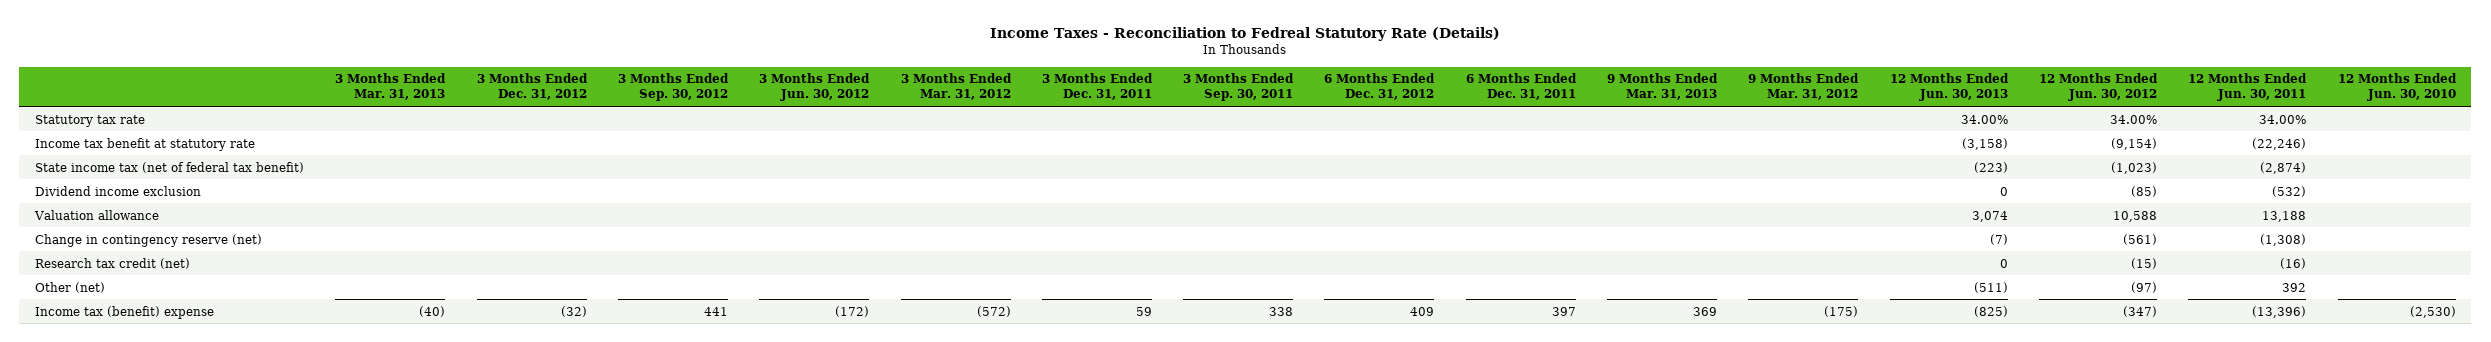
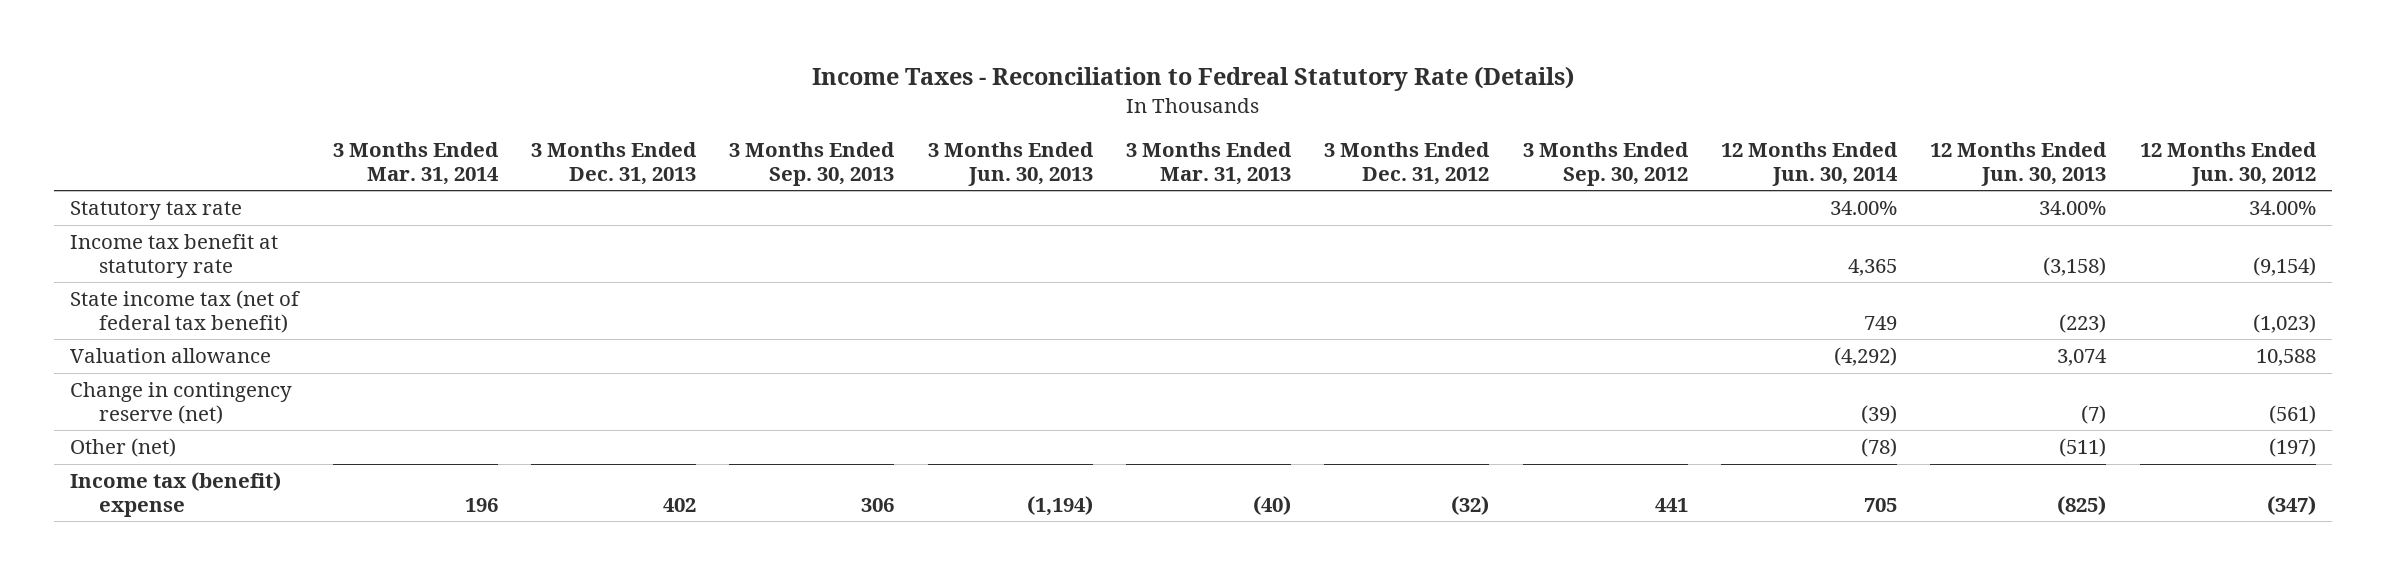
[759,73,871,102] 3 Months Ended Jun. 30, 2012 -> none
[900,73,1012,101] 3 Months Ended Mar. 31, 2012 -> none
[1041,73,1153,101] 3 Months Ended Dec. 31, 2011 -> none
[1183,73,1295,102] 3 Months Ended Sep. 30, 2011 -> none
[1324,73,1436,101] 6 Months Ended Dec. 31, 2012 -> none
[1465,73,1577,101] 6 Months Ended Dec. 31, 2011 -> none
[1607,73,1719,101] 9 Months Ended Mar. 31, 2013 -> none
[1748,73,1860,101] 9 Months Ended Mar. 31, 2012 -> none
[2188,73,2308,102] 12 Months Ended Jun. 30, 2011 -> none
[2337,73,2457,102] 12 Months Ended Jun. 30, 2010 -> none
none -> [332,142,499,185] 3 Months Ended Mar. 31, 2014
none -> [531,142,698,185] 3 Months Ended Dec. 31, 2013
none -> [729,142,896,186] 3 Months Ended Sep. 30, 2013
none -> [927,142,1094,186] 3 Months Ended Jun. 30, 2013
none -> [1721,142,1899,186] 12 Months Ended Jun. 30, 2014
[35,185,202,196] Dividend income exclusion -> none
[35,257,191,269] Research tax credit (net) -> none
[2130,281,2157,293] (97) -> [2268,438,2316,458] (197)

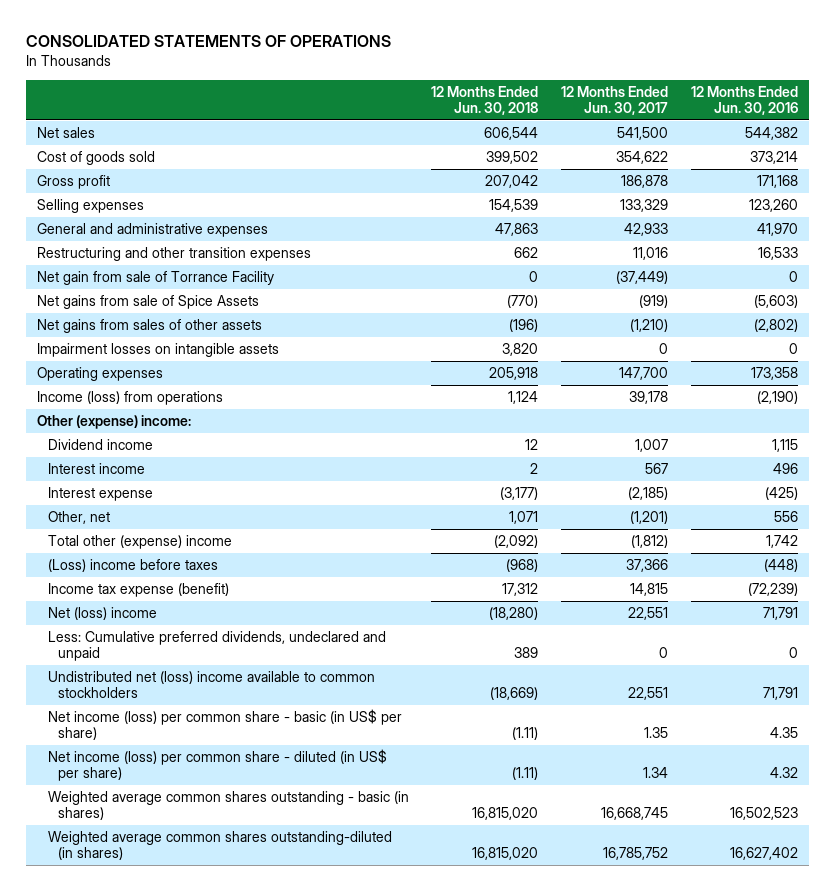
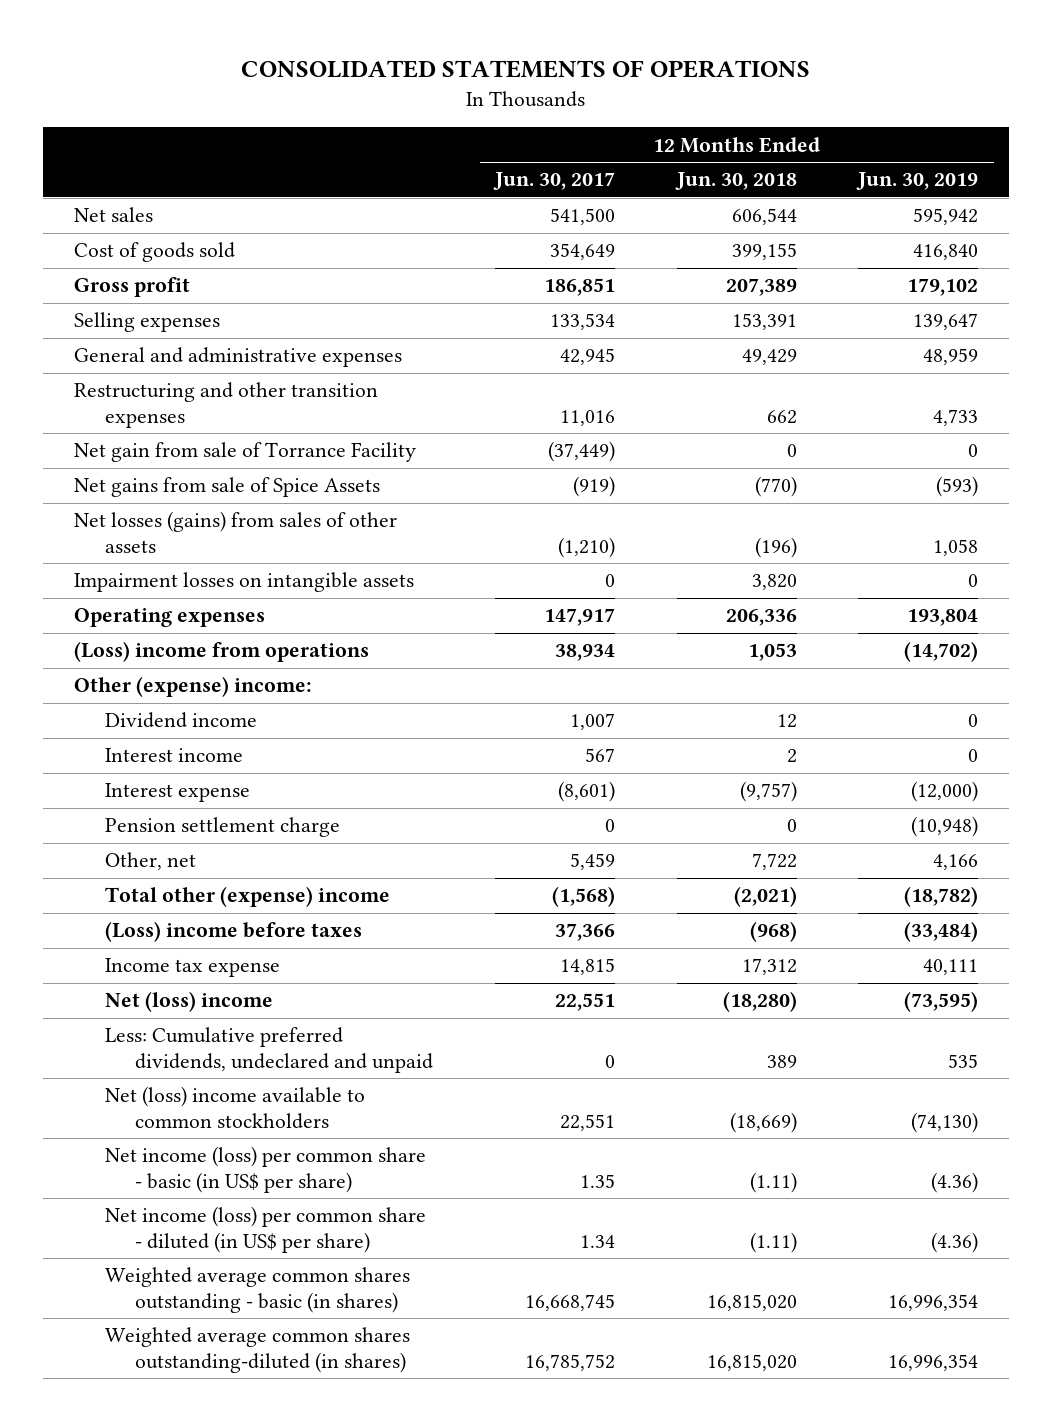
[690,85,798,115] 12 Months Ended Jun. 30, 2016 -> none
none -> [856,172,979,191] Jun. 30, 2019
[486,151,539,165] 399,502 -> [731,243,797,261] 399,155
[616,151,669,165] 354,622 -> [550,243,616,261] 354,649
[485,175,539,189] 207,042 -> [725,278,797,297] 207,389
[621,175,669,189] 186,878 -> [544,278,616,297] 186,851
[489,199,539,213] 154,539 -> [731,313,797,331] 153,391
[620,199,669,213] 133,329 -> [550,313,616,331] 133,534
[495,223,539,237] 47,863 -> [741,349,797,366] 49,429
[624,223,669,237] 42,933 -> [560,348,616,366] 42,945
[37,319,263,334] Net gains from sales of other assets -> [73,511,397,553] Net losses (gains) from sales of other assets
[489,367,539,381] 205,918 -> [725,609,797,627] 206,336
[619,367,669,381] 147,700 -> [544,608,616,627] 147,917
[37,391,224,406] Income (loss) from operations -> [73,641,369,663] (Loss) income from operations
[508,391,539,405] 1,124 -> [747,643,797,662] 1,053
[629,391,669,405] 39,178 -> [555,644,616,662] 38,934
[500,487,539,501] (3,177) -> [739,781,797,803] (9,757)
[628,487,669,501] (2,185) -> [558,781,616,803] (8,601)
none -> [104,817,340,838] Pension settlement charge
[509,511,539,525] 1,071 -> [751,853,797,871] 7,722
[630,511,669,525] (1,201) -> [570,853,616,871] 5,459
[494,535,539,549] (2,092) -> [733,886,797,908] (2,021)
[631,535,669,549] (1,812) -> [552,886,616,908] (1,568)
[47,583,229,598] Income tax expense (benefit) -> [104,958,280,978] Income tax expense
[47,671,375,699] Undistributed net (loss) income available to common stockholders -> [104,1086,365,1129] Net (loss) income available to common stockholders

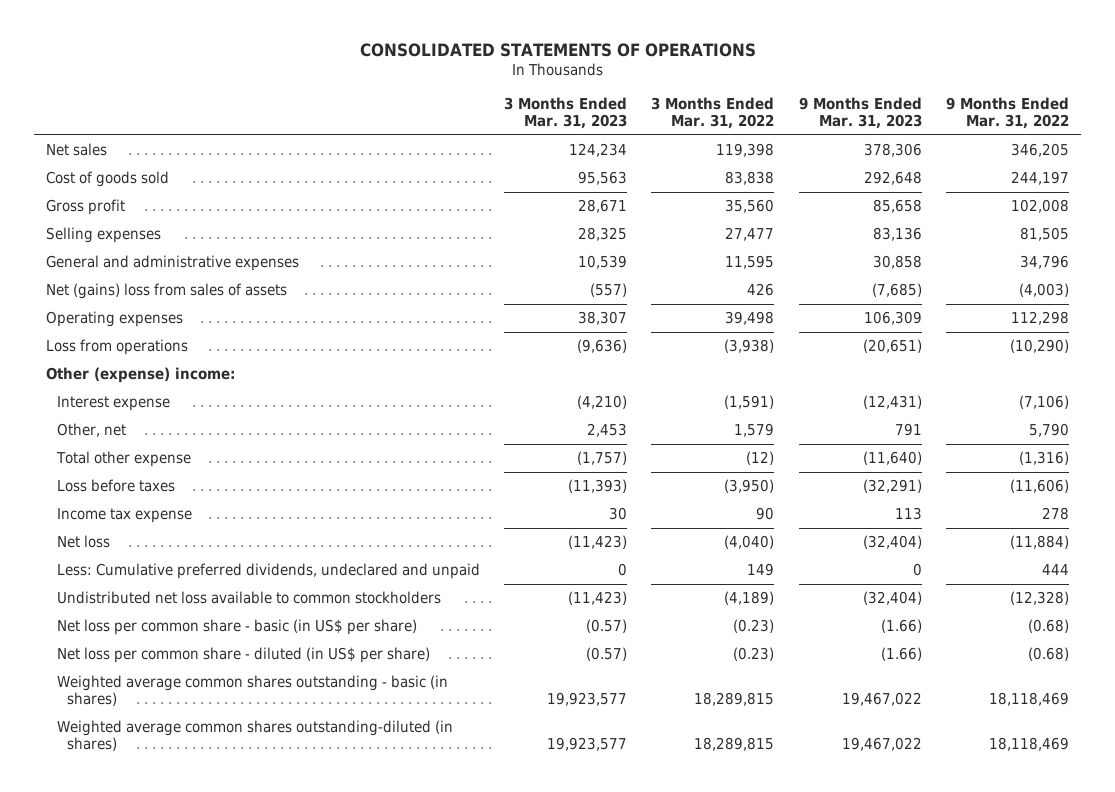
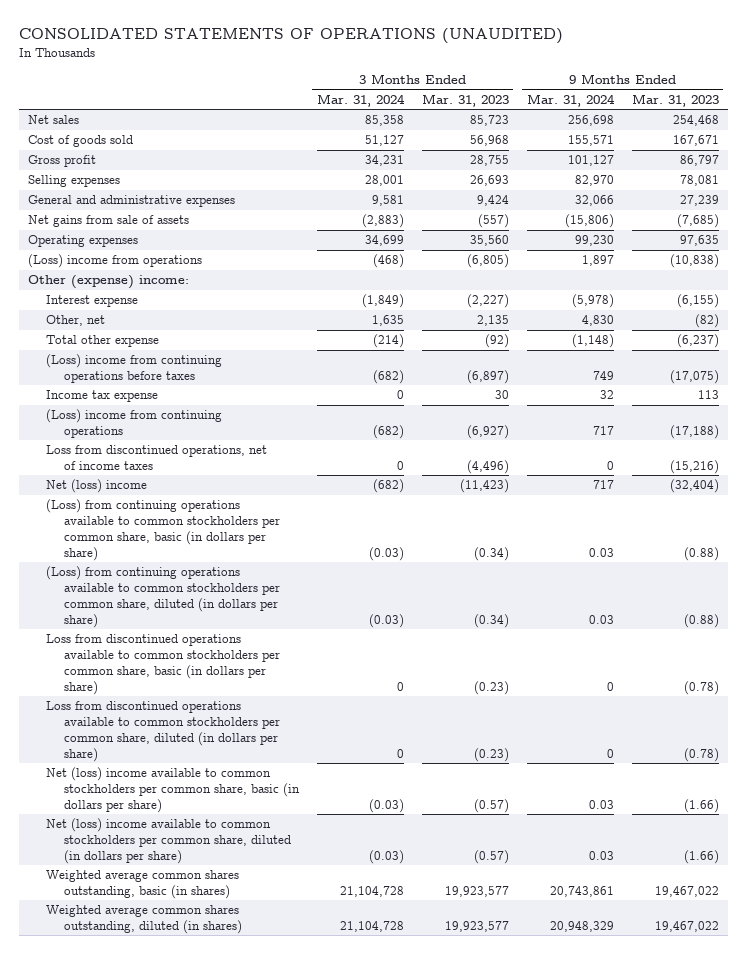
[359,43,756,58] CONSOLIDATED STATEMENTS OF OPERATIONS -> [18,28,563,45] CONSOLIDATED STATEMENTS OF OPERATIONS (UNAUDITED)
[651,96,775,129] 3 Months Ended Mar. 31, 2022 -> none
[945,96,1069,129] 9 Months Ended Mar. 31, 2022 -> none
none -> [316,93,405,107] Mar. 31, 2024
none -> [526,93,615,107] Mar. 31, 2024
[568,143,627,158] 124,234 -> [469,115,509,127] 85,723
[863,143,922,158] 378,306 -> [672,115,719,127] 254,468
[577,171,627,186] 95,563 -> [469,135,509,147] 56,968
[863,171,922,186] 292,648 -> [672,135,719,147] 167,671
[577,199,627,214] 28,671 -> [469,155,509,167] 28,755
[872,199,922,214] 85,658 -> [679,155,719,167] 86,797
[577,227,627,242] 28,325 -> [469,175,509,187] 26,693
[872,227,922,242] 83,136 -> [679,175,719,187] 78,081
[577,255,627,270] 10,539 -> [476,195,509,207] 9,424
[872,255,922,270] 30,858 -> [679,195,719,207] 27,239
[46,283,288,300] Net (gains) loss from sales of assets -> [27,215,189,228] Net gains from sale of assets
[577,311,627,326] 38,307 -> [469,235,509,247] 35,560
[863,311,922,326] 106,309 -> [679,235,719,247] 97,635
[46,339,189,356] Loss from operations -> [27,254,202,269] (Loss) income from operations
[576,339,627,354] (9,636) -> [466,254,509,269] (6,805)
[862,339,922,354] (20,651) -> [669,254,719,269] (10,838)
[576,395,627,410] (4,210) -> [466,294,509,309] (2,227)
[862,395,922,410] (12,431) -> [676,294,719,309] (6,155)
[586,423,627,438] 2,453 -> [476,315,509,327] 2,135
[894,423,922,437] 791 -> [694,314,719,329] (82)
[576,451,627,466] (1,757) -> [484,334,509,349] (92)
[862,451,922,466] (11,640) -> [676,334,719,349] (6,237)
[56,479,175,493] Loss before taxes -> [45,354,222,384] (Loss) income from continuing operations before taxes
[567,479,627,494] (11,393) -> [466,370,509,385] (6,897)
[862,479,922,494] (32,291) -> [669,370,719,385] (17,075)
[56,563,480,580] Less: Cumulative preferred dividends, undeclared and unpaid -> none
[56,591,441,605] Undistributed net loss available to common stockholders -> none
none -> [45,409,222,439] (Loss) income from continuing operations
none -> [45,445,267,471] Loss from discontinued operations, net of income taxes
[56,535,110,549] Net loss -> [45,479,147,494] Net (loss) income
none -> [45,499,280,562] (Loss) from continuing operations available to common stockholders per common share, basic (in dollars per share)
none -> [45,566,280,629] (Loss) from continuing operations available to common stockholders per common share, diluted (in dollars per share)
none -> [45,634,280,696] Loss from discontinued operations available to common stockholders per common share, basic (in dollars per share)
none -> [45,701,280,763] Loss from discontinued operations available to common stockholders per common share, diluted (in dollars per share)
[56,619,417,636] Net loss per common share - basic (in US$ per share) -> [45,767,300,814] Net (loss) income available to common stockholders per common share, basic (in dollars per share)
[56,647,430,664] Net loss per common share - diluted (in US$ per share) -> [45,818,291,865] Net (loss) income available to common stockholders per common share, diluted (in dollars per share)
[56,675,448,707] Weighted average common shares outstanding - basic (in shares) -> [45,870,239,900] Weighted average common shares outstanding, basic (in shares)
[56,720,453,752] Weighted average common shares outstanding-diluted (in shares) -> [45,905,242,935] Weighted average common shares outstanding, diluted (in shares)

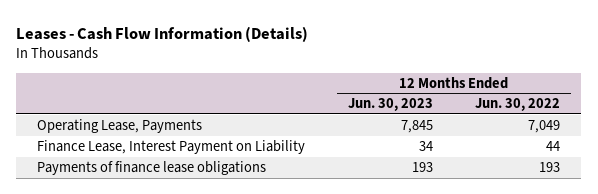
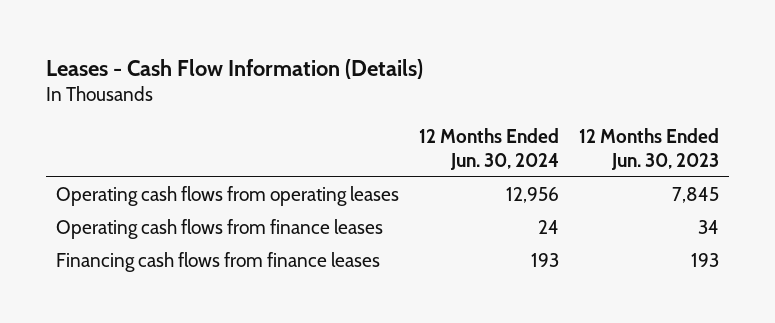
[475,98,561,112] Jun. 30, 2022 -> none
none -> [419,128,560,170] 12 Months Ended Jun. 30, 2024
[37,119,203,134] Operating Lease, Payments -> [56,186,400,207] Operating cash flows from operating leases
[37,140,306,155] Finance Lease, Interest Payment on Liability -> [56,219,384,240] Operating cash flows from finance leases
[37,161,267,176] Payments of finance lease obligations -> [56,252,381,273] Financing cash flows from finance leases

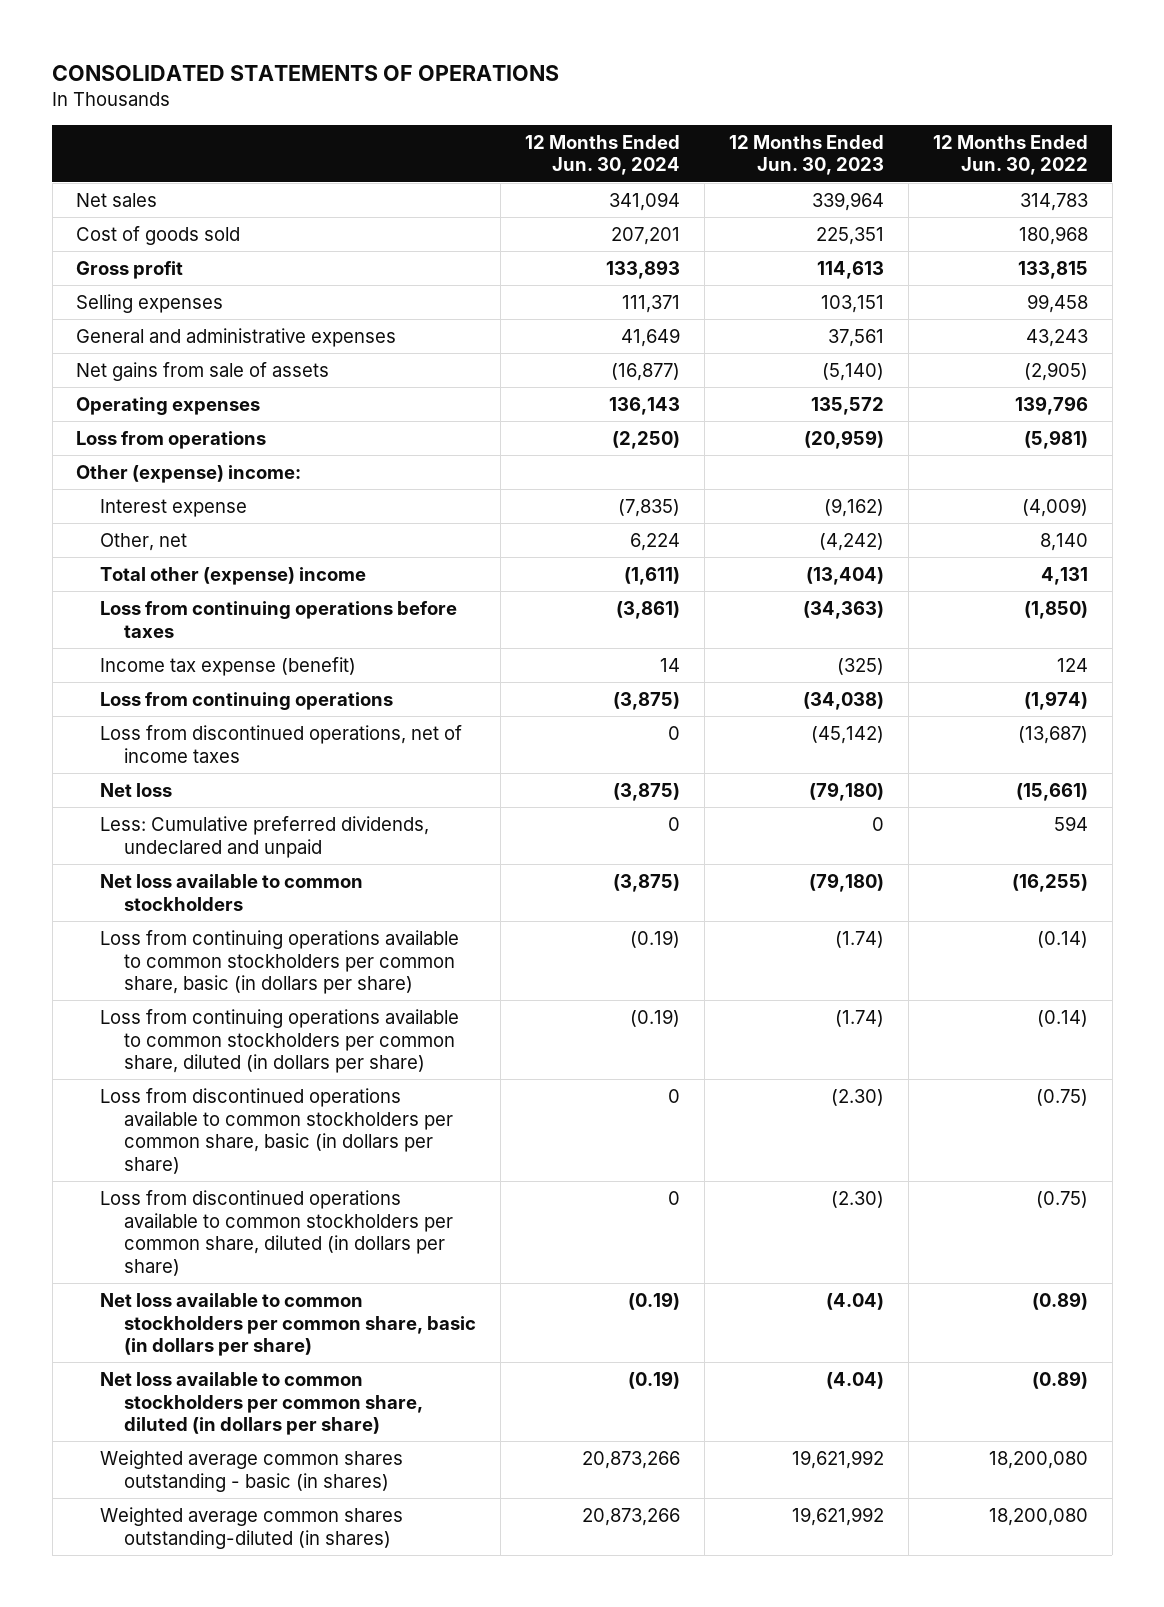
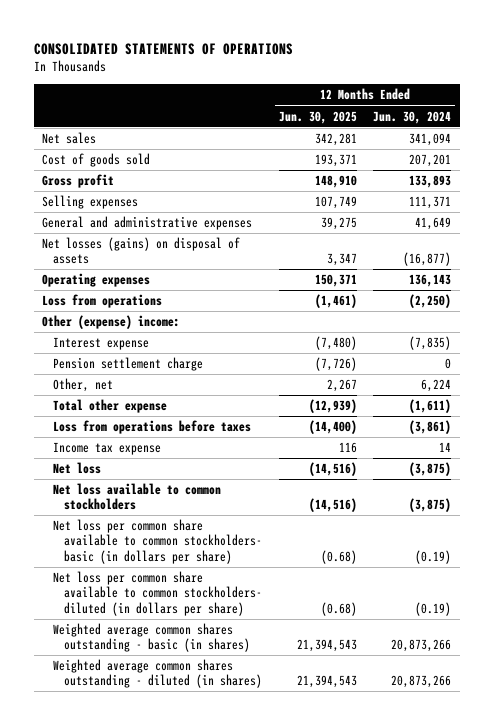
[729,134,885,176] 12 Months Ended Jun. 30, 2023 -> none
[932,134,1088,176] 12 Months Ended Jun. 30, 2022 -> none
none -> [278,110,357,124] Jun. 30, 2025
[76,361,330,381] Net gains from sale of assets -> [42,237,241,265] Net losses (gains) on disposal of assets
none -> [53,357,204,372] Pension settlement charge
[100,691,394,710] Loss from continuing operations -> none
[100,724,463,763] Loss from discontinued operations, net of income taxes -> none
[100,566,367,585] Total other (expense) income -> [53,399,168,414] Total other expense
[100,600,458,638] Loss from continuing operations before taxes -> [53,420,252,435] Loss from operations before taxes
[100,656,357,676] Income tax expense (benefit) -> [53,442,162,456] Income tax expense
[100,815,430,858] Less: Cumulative preferred dividends, undeclared and unpaid -> none
[100,929,460,995] Loss from continuing operations available to common stockholders per common share, basic (in dollars per share) -> none
[100,1008,460,1074] Loss from continuing operations available to common stockholders per common share, diluted (in dollars per share) -> none
[100,1087,454,1174] Loss from discontinued operations available to common stockholders per common share, basic (in dollars per share) -> none
[100,1189,454,1276] Loss from discontinued operations available to common stockholders per common share, diluted (in dollars per share) -> none
[100,1292,477,1357] Net loss available to common stockholders per common share, basic (in dollars per share) -> [53,519,263,564] Net loss per common share available to common stockholders- basic (in dollars per share)
[100,1371,424,1436] Net loss available to common stockholders per common share, diluted (in dollars per share) -> [53,571,263,616] Net loss per common share available to common stockholders- diluted (in dollars per share)
[100,1506,404,1549] Weighted average common shares outstanding-diluted (in shares) -> [53,659,263,689] Weighted average common shares outstanding - diluted (in shares)

